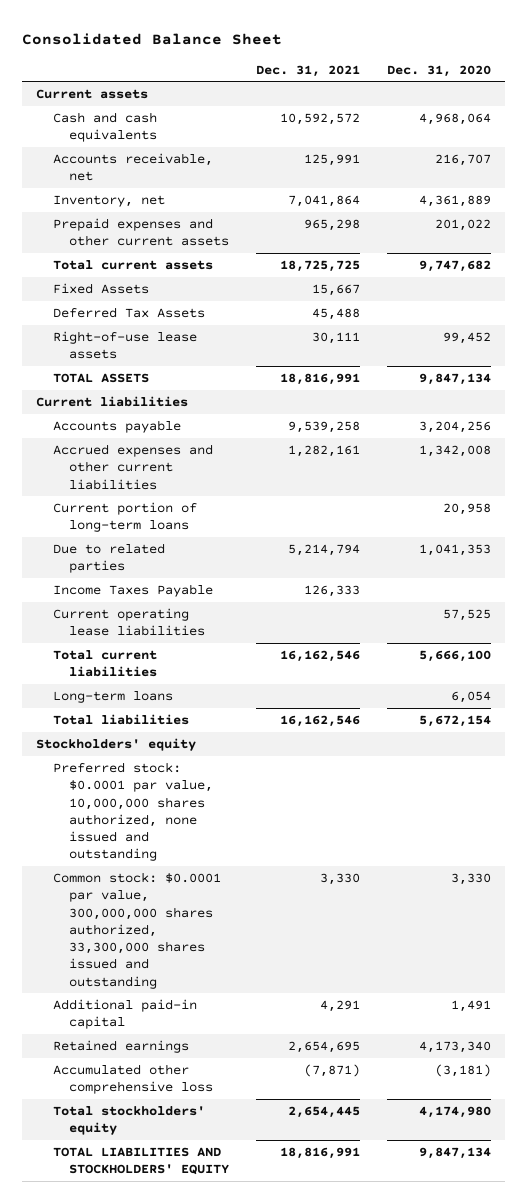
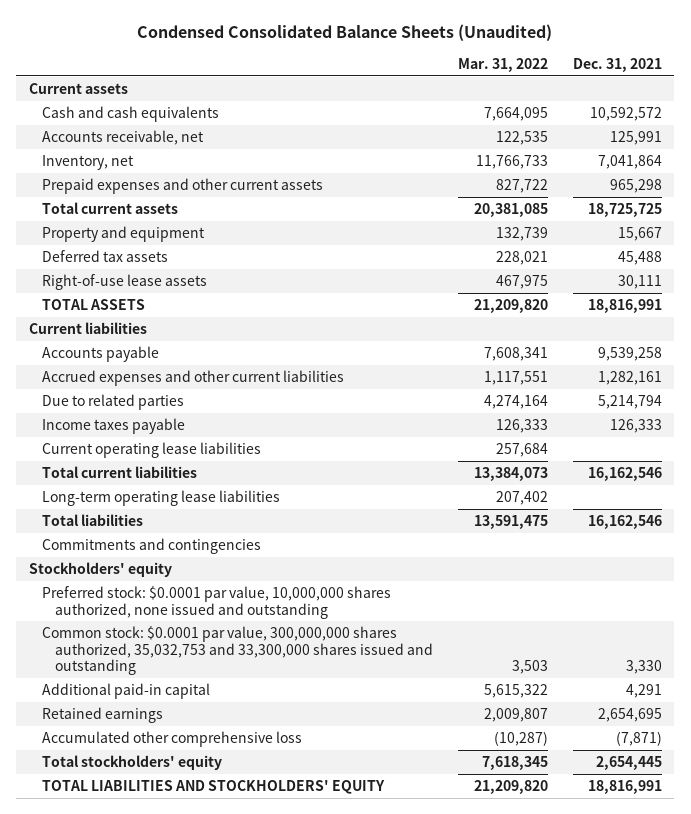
[22,32,283,45] Consolidated Balance Sheet -> [137,23,553,41] Condensed Consolidated Balance Sheets (Unaudited)
[387,64,492,77] Dec. 31, 2020 -> none
none -> [457,57,548,72] Mar. 31, 2022
[52,282,149,294] Fixed Assets -> [41,225,205,242] Property and equipment
[52,306,205,318] Deferred Tax Assets -> [41,249,168,262] Deferred tax assets
[52,501,197,533] Current portion of long-term loans -> none
[52,583,213,597] Income Taxes Payable -> [41,417,185,434] Income taxes payable
[52,690,173,703] Long-term loans -> none
none -> [41,489,280,506] Long-term operating lease liabilities
none -> [41,537,261,554] Commitments and contingencies
[52,871,221,989] Common stock: $0.0001 par value, 300,000,000 shares authorized, 33,300,000 shares issued and outstanding -> [41,625,433,676] Common stock: $0.0001 par value, 300,000,000 shares authorized, 35,032,753 and 33,300,000 shares issued and outstanding

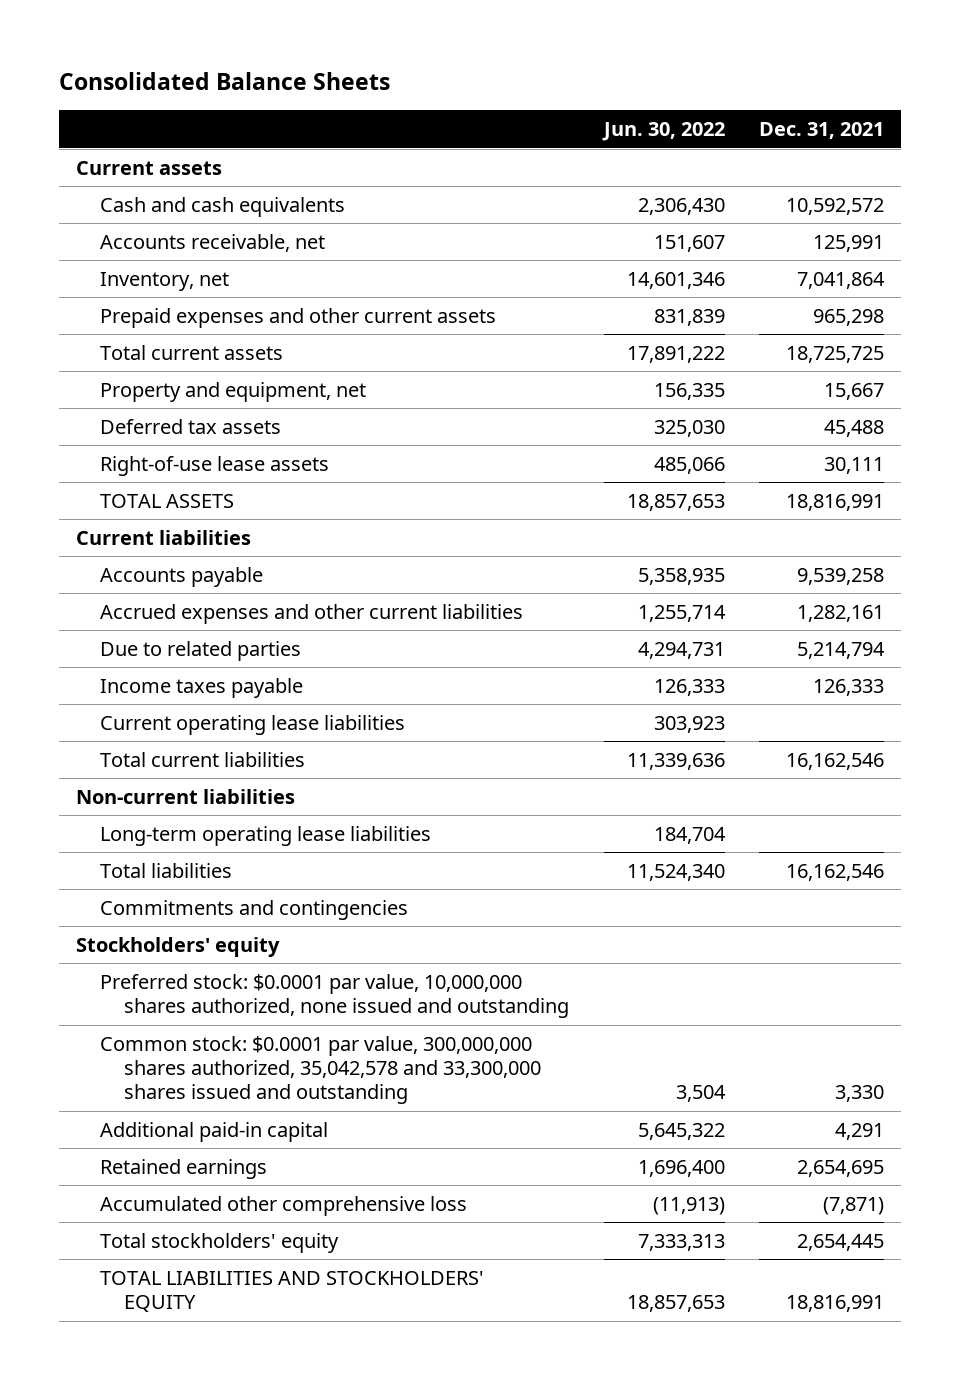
[137,23,553,41] Condensed Consolidated Balance Sheets (Unaudited) -> [59,72,391,91] Consolidated Balance Sheets
[457,57,548,72] Mar. 31, 2022 -> none
none -> [601,122,725,142] Jun. 30, 2022
[41,225,205,242] Property and equipment -> [100,381,367,402] Property and equipment, net
none -> [76,788,296,804] Non-current liabilities
[41,625,433,676] Common stock: $0.0001 par value, 300,000,000 shares authorized, 35,032,753 and 33,300,000 shares issued and outstanding -> [100,1035,542,1105] Common stock: $0.0001 par value, 300,000,000 shares authorized, 35,042,578 and 33,300,000 shares issued and outstanding

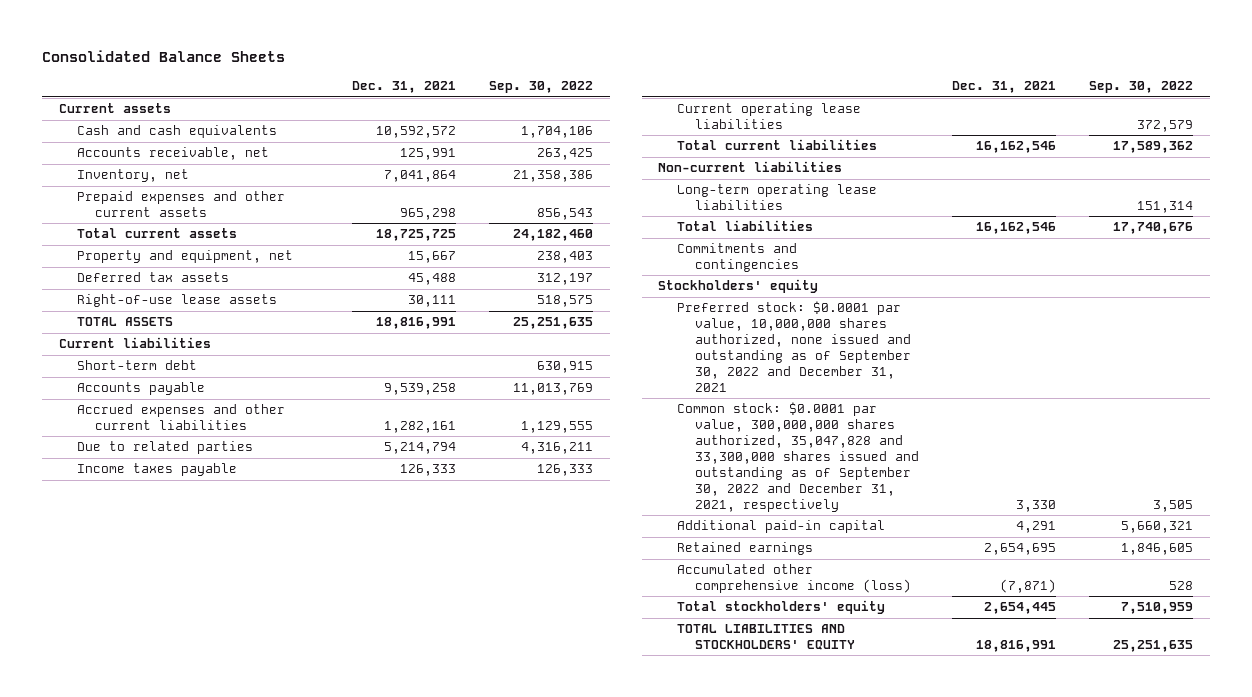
[601,122,725,142] Jun. 30, 2022 -> none
none -> [489,81,594,94] Sep. 30, 2022
none -> [77,360,198,371] Short-term debt
[100,973,570,1019] Preferred stock: $0.0001 par value, 10,000,000 shares authorized, none issued and outstanding -> [676,301,912,392] Preferred stock: $0.0001 par value, 10,000,000 shares authorized, none issued and outstanding as of September 30, 2022 and December 31, 2021
[100,1035,542,1105] Common stock: $0.0001 par value, 300,000,000 shares authorized, 35,042,578 and 33,300,000 shares issued and outstanding -> [676,402,920,512] Common stock: $0.0001 par value, 300,000,000 shares authorized, 35,047,828 and 33,300,000 shares issued and outstanding as of September 30, 2022 and December 31, 2021, respectively
[100,1195,468,1216] Accumulated other comprehensive loss -> [676,564,912,594] Accumulated other comprehensive income (loss)

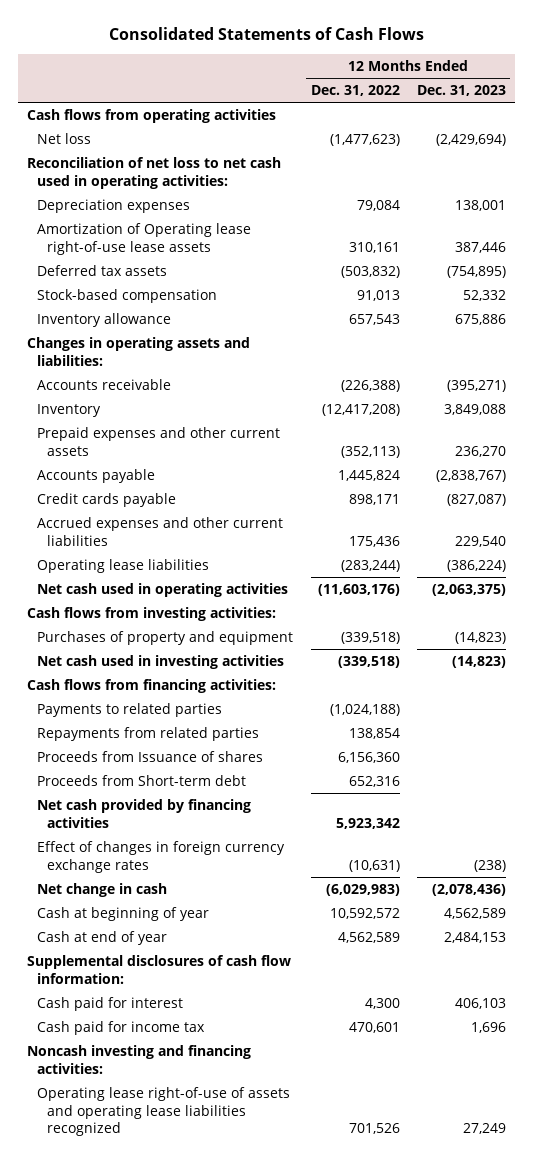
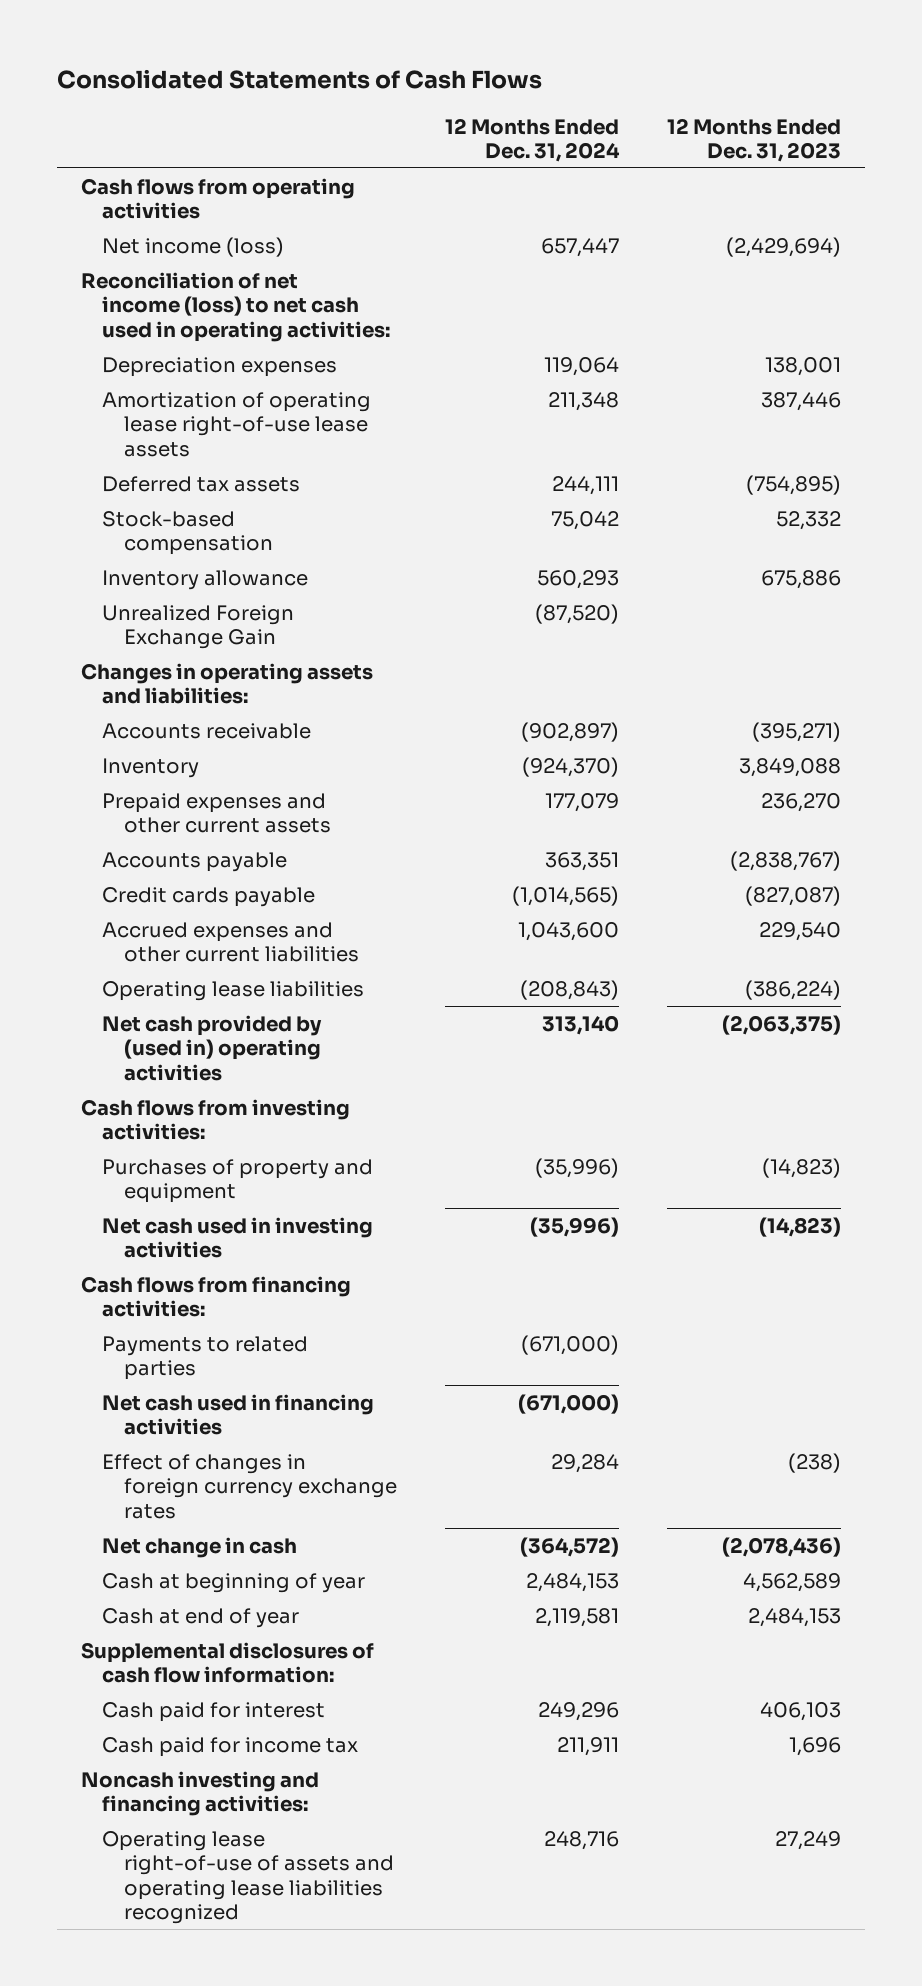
[310,85,400,97] Dec. 31, 2022 -> none
none -> [444,117,620,162] 12 Months Ended Dec. 31, 2024
[37,133,92,145] Net loss -> [102,236,285,257] Net income (loss)
[27,157,282,189] Reconciliation of net loss to net cash used in operating activities: -> [81,271,391,342] Reconciliation of net income (loss) to net cash used in operating activities:
[37,223,252,255] Amortization of Operating lease right-of-use lease assets -> [102,391,372,457] Amortization of operating lease right-of-use lease assets
none -> [102,604,295,650] Unrealized Foreign Exchange Gain
[37,583,289,598] Net cash used in operating activities -> [102,1014,323,1081] Net cash provided by (used in) operating activities
[37,727,260,742] Repayments from related parties -> none
[37,751,264,763] Proceeds from Issuance of shares -> none
[37,775,247,787] Proceeds from Short-term debt -> none
[37,799,252,828] Net cash provided by financing activities -> [102,1393,375,1436] Net cash used in financing activities

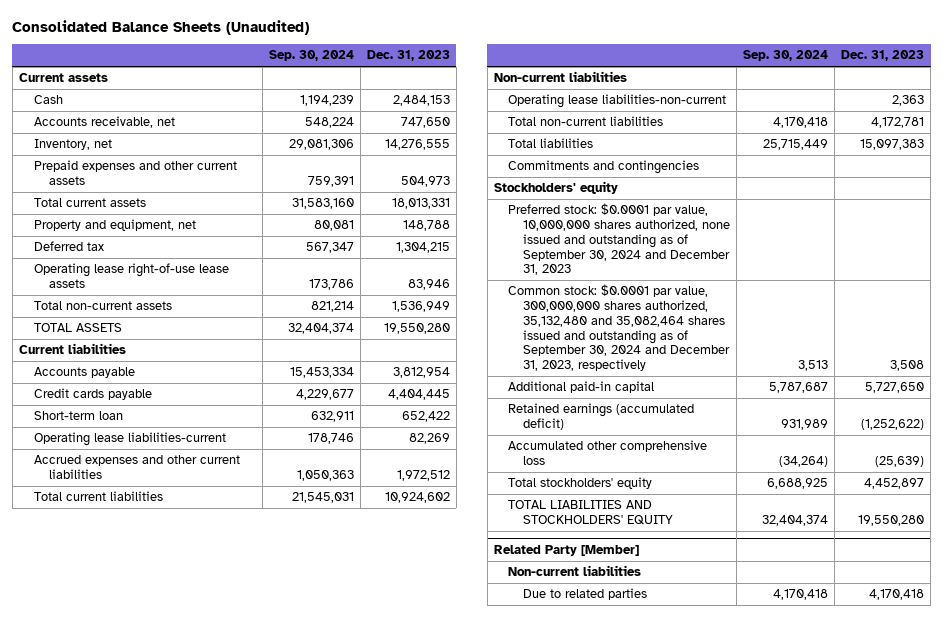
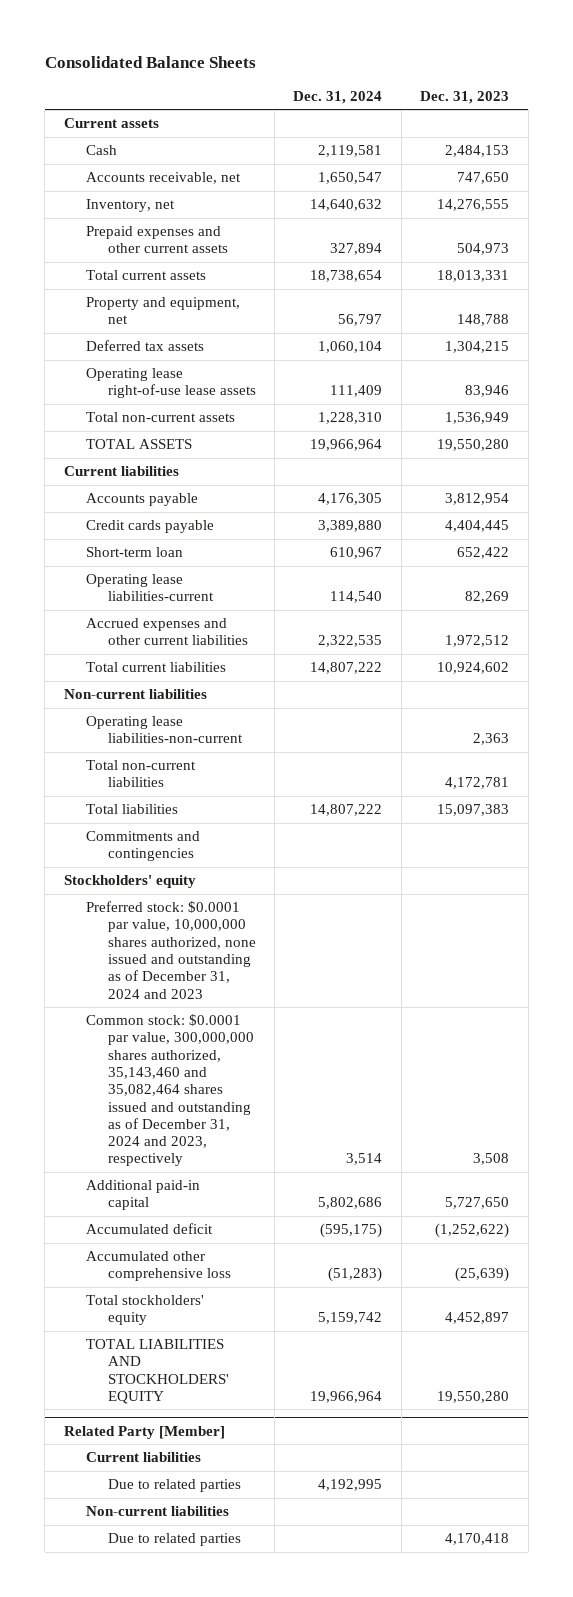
[12,19,310,35] Consolidated Balance Sheets (Unaudited) -> [44,55,256,68] Consolidated Balance Sheets
[268,50,354,62] Sep. 30, 2024 -> none
none -> [293,90,383,104] Dec. 31, 2024
[33,241,104,252] Deferred tax -> [85,340,204,352] Deferred tax assets
[508,203,731,276] Preferred stock: $0.0001 par value, 10,000,000 shares authorized, none issued and outstanding as of September 30, 2024 and December 31, 2023 -> [85,901,256,999] Preferred stock: $0.0001 par value, 10,000,000 shares authorized, none issued and outstanding as of December 31, 2024 and 2023
[508,284,731,372] Common stock: $0.0001 par value, 300,000,000 shares authorized, 35,132,480 and 35,082,464 shares issued and outstanding as of September 30, 2024 and December 31, 2023, respectively -> [85,1014,254,1167] Common stock: $0.0001 par value, 300,000,000 shares authorized, 35,143,460 and 35,082,464 shares issued and outstanding as of December 31, 2024 and 2023, respectively
[508,403,695,431] Retained earnings (accumulated deficit) -> [85,1223,213,1235] Accumulated deficit
none -> [85,1452,201,1463] Current liabilities
none -> [107,1479,241,1493] Due to related parties

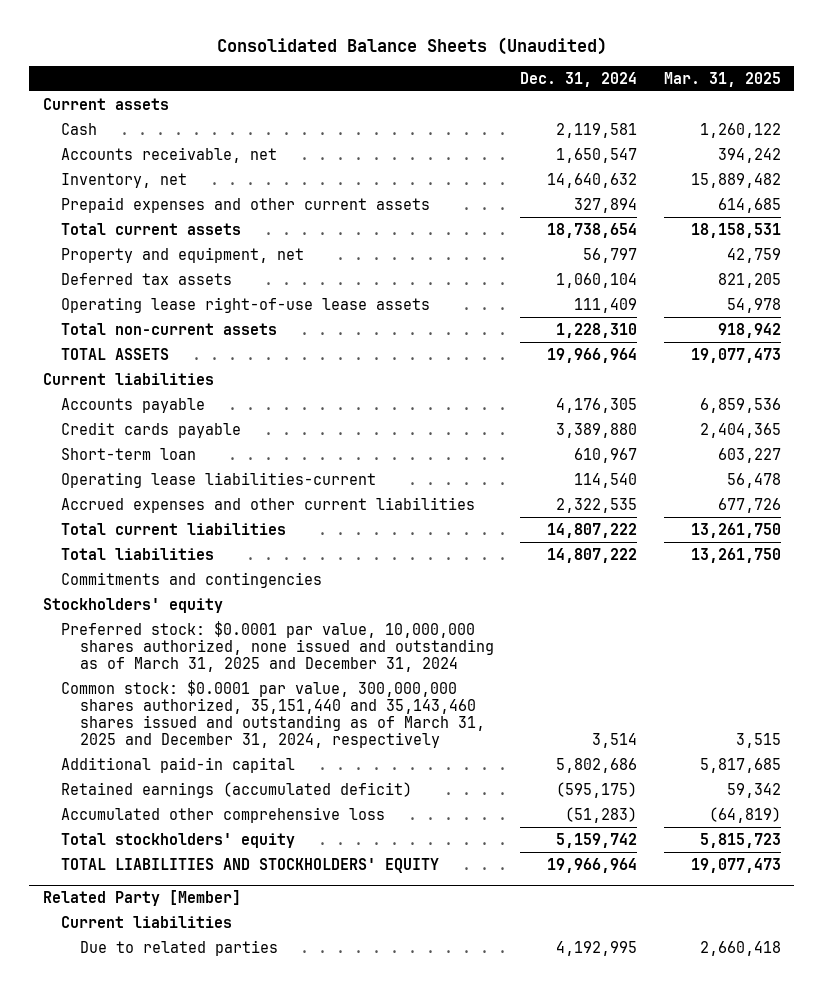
[44,55,256,68] Consolidated Balance Sheets -> [216,36,607,55] Consolidated Balance Sheets (Unaudited)
[420,90,510,104] Dec. 31, 2023 -> none
none -> [663,71,781,87] Mar. 31, 2025
[63,689,207,700] Non-current liabilities -> none
[85,716,243,744] Operating lease liabilities-non-current -> none
[85,760,196,788] Total non-current liabilities -> none
[85,901,256,999] Preferred stock: $0.0001 par value, 10,000,000 shares authorized, none issued and outstanding as of December 31, 2024 and 2023 -> [61,620,494,672] Preferred stock: $0.0001 par value, 10,000,000 shares authorized, none issued and outstanding as of March 31, 2025 and December 31, 2024
[85,1014,254,1167] Common stock: $0.0001 par value, 300,000,000 shares authorized, 35,143,460 and 35,082,464 shares issued and outstanding as of December 31, 2024 and 2023, respectively -> [61,679,485,748] Common stock: $0.0001 par value, 300,000,000 shares authorized, 35,151,440 and 35,143,460 shares issued and outstanding as of March 31, 2025 and December 31, 2024, respectively
[85,1223,213,1235] Accumulated deficit -> [61,781,413,798] Retained earnings (accumulated deficit)
[85,1506,229,1517] Non-current liabilities -> none
[107,1533,241,1547] Due to related parties -> none

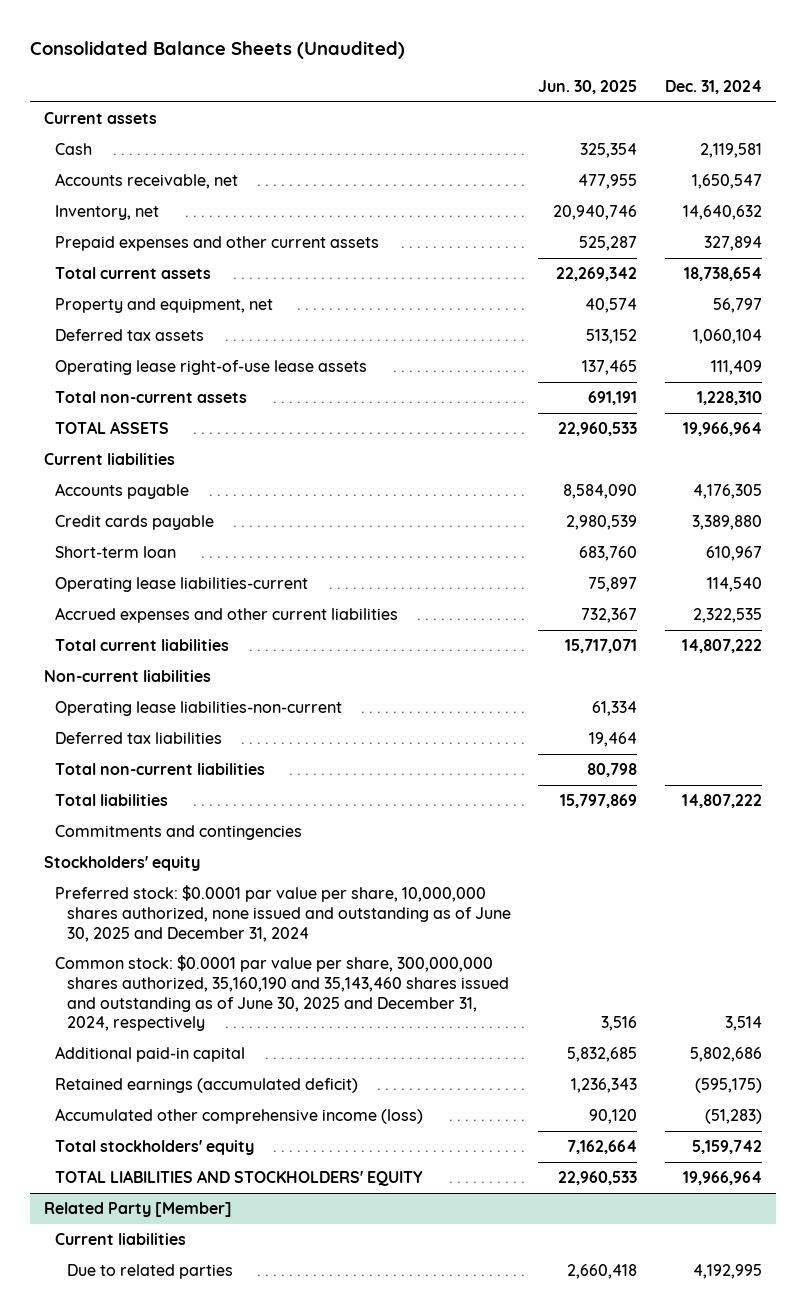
[663,71,781,87] Mar. 31, 2025 -> none
none -> [538,79,638,94] Jun. 30, 2025
none -> [43,670,211,683] Non-current liabilities
none -> [55,701,343,717] Operating lease liabilities-non-current
none -> [55,732,223,745] Deferred tax liabilities
none -> [55,763,266,776] Total non-current liabilities
[61,620,494,672] Preferred stock: $0.0001 par value, 10,000,000 shares authorized, none issued and outstanding as of March 31, 2025 and December 31, 2024 -> [55,885,511,942] Preferred stock: $0.0001 par value per share, 10,000,000 shares authorized, none issued and outstanding as of June 30, 2025 and December 31, 2024
[61,679,485,748] Common stock: $0.0001 par value, 300,000,000 shares authorized, 35,151,440 and 35,143,460 shares issued and outstanding as of March 31, 2025 and December 31, 2024, respectively -> [55,955,509,1032] Common stock: $0.0001 par value per share, 300,000,000 shares authorized, 35,160,190 and 35,143,460 shares issued and outstanding as of June 30, 2025 and December 31, 2024, respectively
[61,806,386,823] Accumulated other comprehensive loss -> [55,1108,424,1125] Accumulated other comprehensive income (loss)

